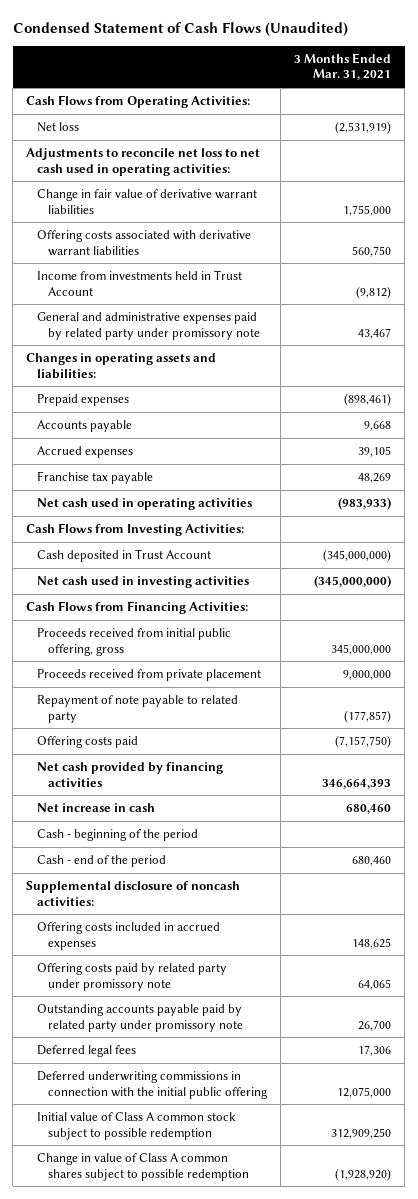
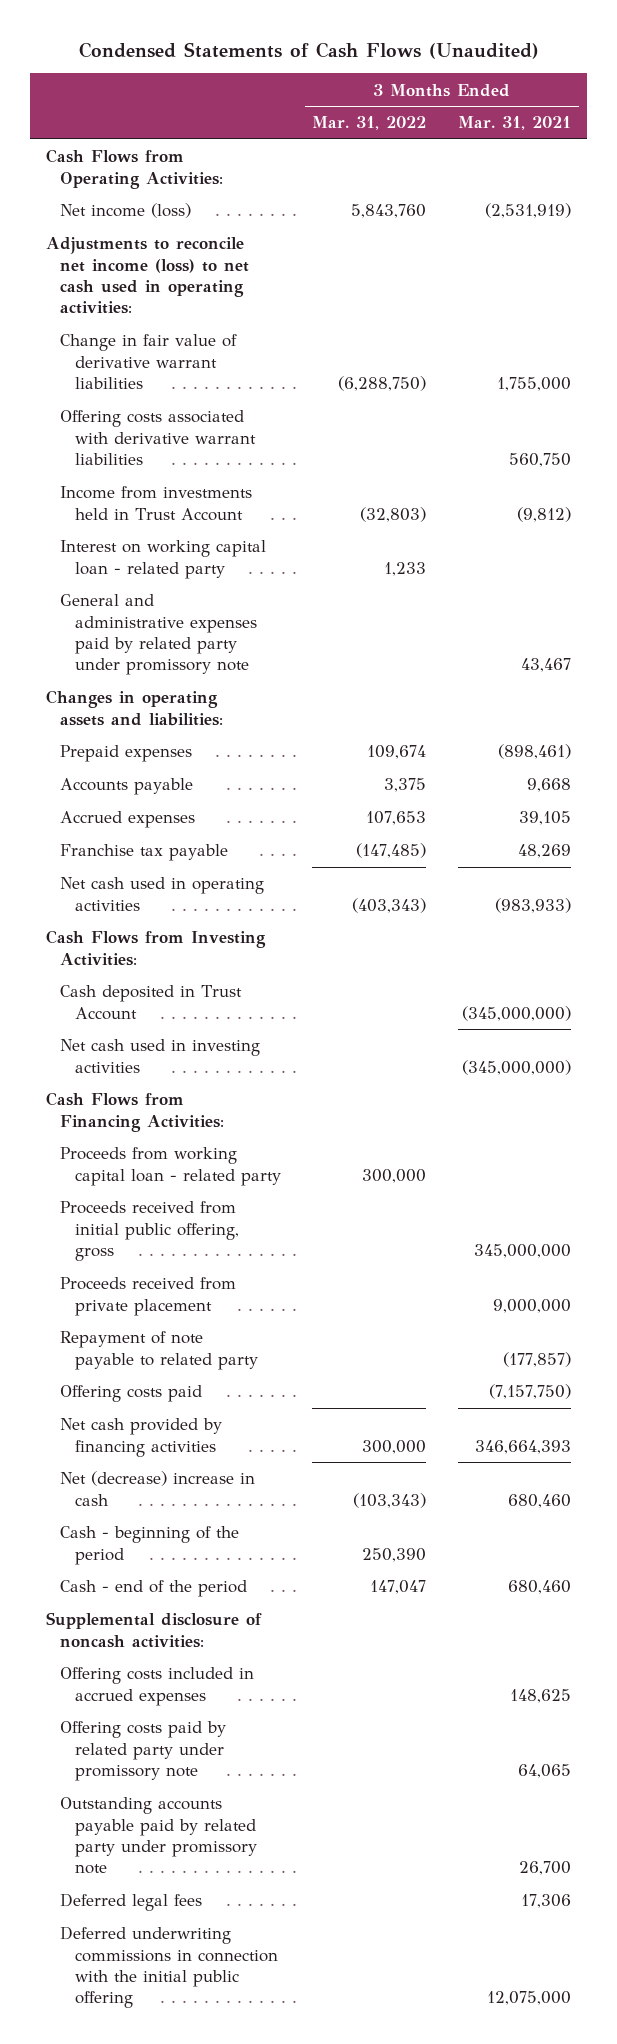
[12,21,348,37] Condensed Statement of Cash Flows (Unaudited) -> [78,41,539,59] Condensed Statements of Cash Flows (Unaudited)
none -> [312,116,427,131] Mar. 31, 2022
[37,122,80,133] Net loss -> [60,203,192,219] Net income (loss)
[26,148,261,176] Adjustments to reconcile net loss to net cash used in operating activities: -> [46,237,250,315] Adjustments to reconcile net income (loss) to net cash used in operating activities:
none -> [60,540,267,579] Interest on working capital loan - related party
none -> [60,1147,281,1186] Proceeds from working capital loan - related party
[37,803,156,813] Net increase in cash -> [60,1471,256,1506] Net (decrease) increase in cash
[37,1112,237,1140] Initial value of Class A common stock subject to possible redemption -> none
[37,1153,250,1181] Change in value of Class A common shares subject to possible redemption -> none

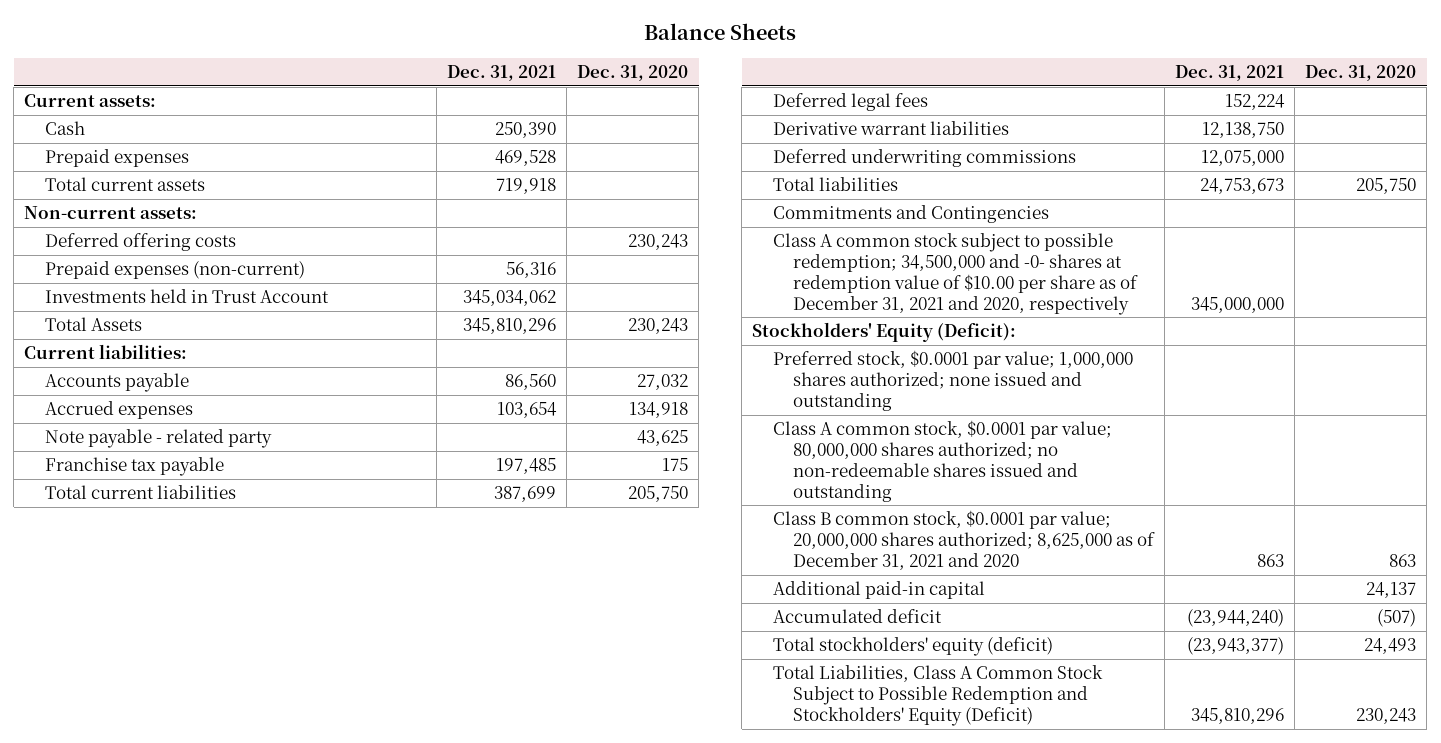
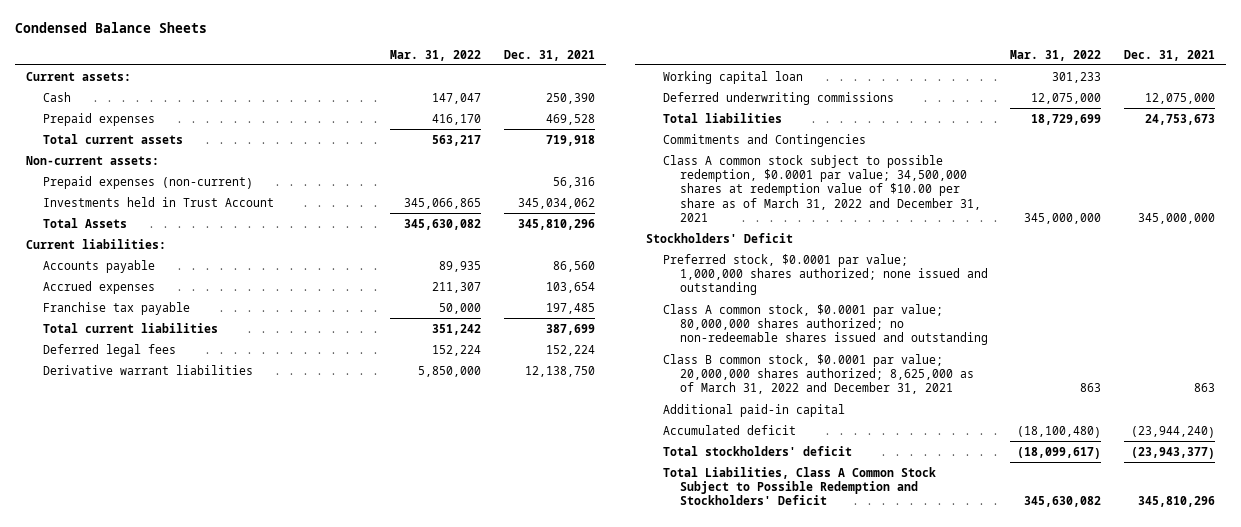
[644,23,797,41] Balance Sheets -> [15,21,208,33] Condensed Balance Sheets
[577,65,689,82] Dec. 31, 2020 -> none
none -> [390,49,482,61] Mar. 31, 2022
[44,233,236,252] Deferred offering costs -> none
[44,429,272,449] Note payable - related party -> none
none -> [662,70,803,84] Working capital loan
[772,233,1139,315] Class A common stock subject to possible redemption; 34,500,000 and -0- shares at redemption value of $10.00 per share as of December 31, 2021 and 2020, respectively -> [662,154,981,222] Class A common stock subject to possible redemption, $0.0001 par value; 34,500,000 shares at redemption value of $10.00 per share as of March 31, 2022 and December 31, 2021
[752,322,1017,343] Stockholders' Equity (Deficit): -> [646,232,794,243] Stockholders' Deficit
[772,350,1133,411] Preferred stock, $0.0001 par value; 1,000,000 shares authorized; none issued and outstanding -> [662,253,988,296] Preferred stock, $0.0001 par value; 1,000,000 shares authorized; none issued and outstanding
[772,510,1156,570] Class B common stock, $0.0001 par value; 20,000,000 shares authorized; 8,625,000 as of December 31, 2021 and 2020 -> [662,353,974,395] Class B common stock, $0.0001 par value; 20,000,000 shares authorized; 8,625,000 as of March 31, 2022 and December 31, 2021
[772,637,1053,657] Total stockholders' equity (deficit) -> [662,445,852,456] Total stockholders' deficit
[772,665,1103,726] Total Liabilities, Class A Common Stock Subject to Possible Redemption and Stockholders' Equity (Deficit) -> [662,466,936,506] Total Liabilities, Class A Common Stock Subject to Possible Redemption and Stockholders' Deficit

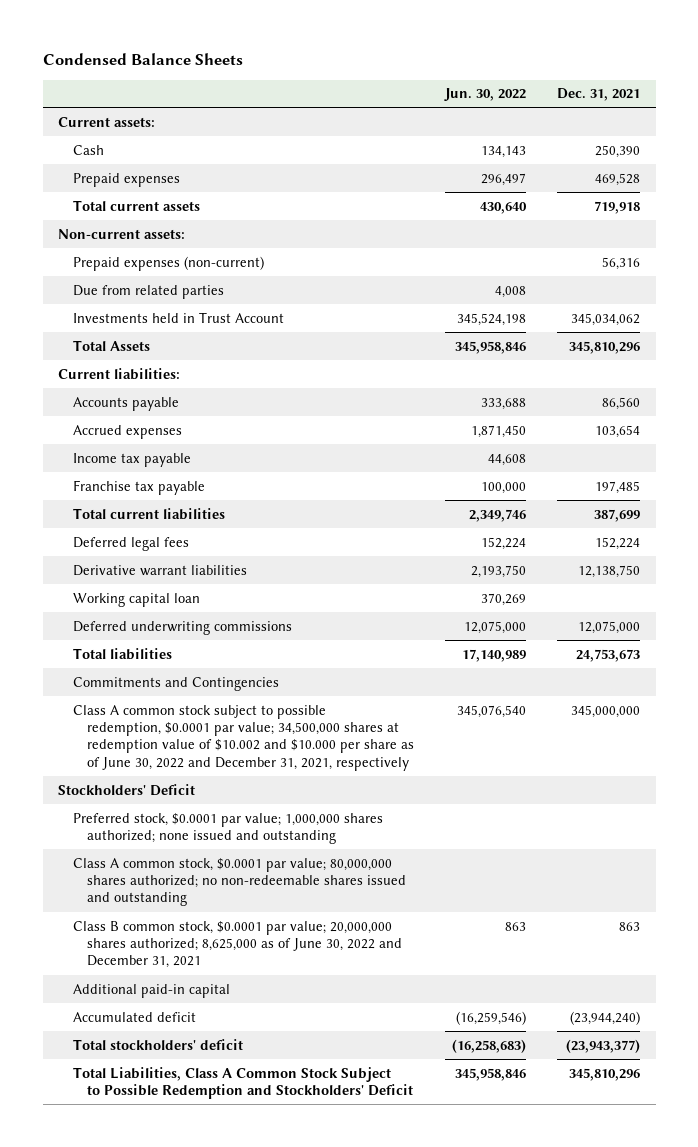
[390,49,482,61] Mar. 31, 2022 -> none
none -> [444,88,527,102] Jun. 30, 2022
none -> [72,284,224,299] Due from related parties
none -> [72,452,191,467] Income tax payable
[662,154,981,222] Class A common stock subject to possible redemption, $0.0001 par value; 34,500,000 shares at redemption value of $10.00 per share as of March 31, 2022 and December 31, 2021 -> [72,704,415,771] Class A common stock subject to possible redemption, $0.0001 par value; 34,500,000 shares at redemption value of $10.002 and $10.000 per share as of June 30, 2022 and December 31, 2021, respectively
[662,353,974,395] Class B common stock, $0.0001 par value; 20,000,000 shares authorized; 8,625,000 as of March 31, 2022 and December 31, 2021 -> [72,920,403,969] Class B common stock, $0.0001 par value; 20,000,000 shares authorized; 8,625,000 as of June 30, 2022 and December 31, 2021

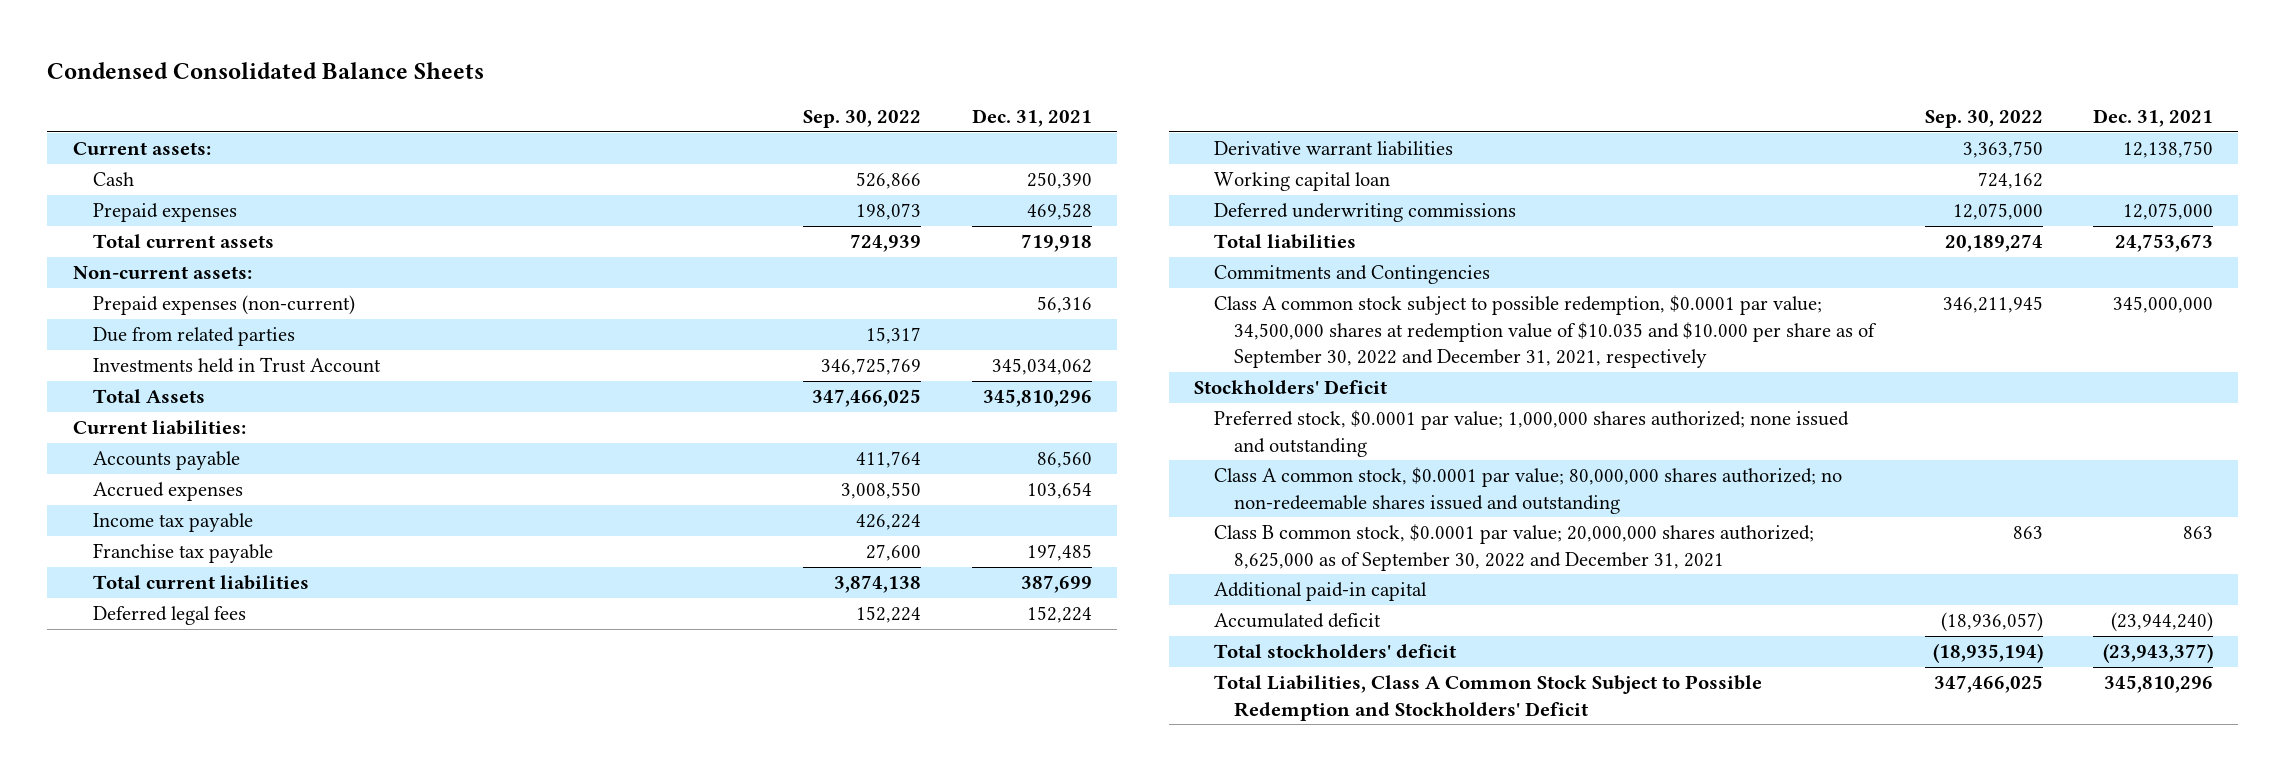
[42,53,243,66] Condensed Balance Sheets -> [47,62,485,80] Condensed Consolidated Balance Sheets
[444,88,527,102] Jun. 30, 2022 -> none
none -> [803,109,922,128] Sep. 30, 2022
[72,704,415,771] Class A common stock subject to possible redemption, $0.0001 par value; 34,500,000 shares at redemption value of $10.002 and $10.000 per share as of June 30, 2022 and December 31, 2021, respectively -> [1214,295,1878,368] Class A common stock subject to possible redemption, $0.0001 par value; 34,500,000 shares at redemption value of $10.035 and $10.000 per share as of September 30, 2022 and December 31, 2021, respectively
[72,920,403,969] Class B common stock, $0.0001 par value; 20,000,000 shares authorized; 8,625,000 as of June 30, 2022 and December 31, 2021 -> [1214,524,1815,571] Class B common stock, $0.0001 par value; 20,000,000 shares authorized; 8,625,000 as of September 30, 2022 and December 31, 2021

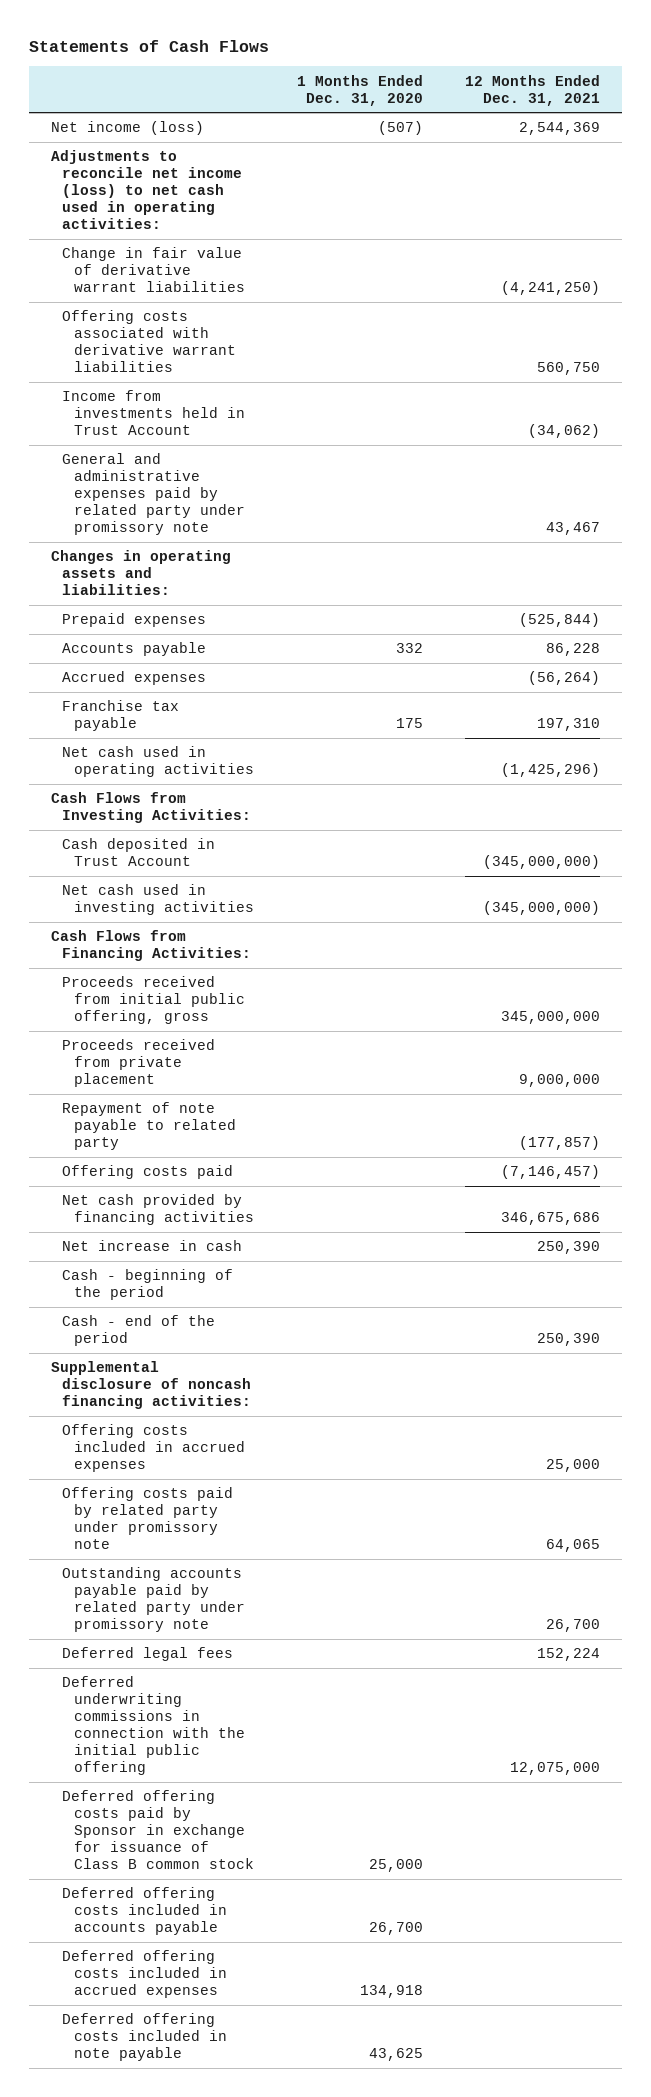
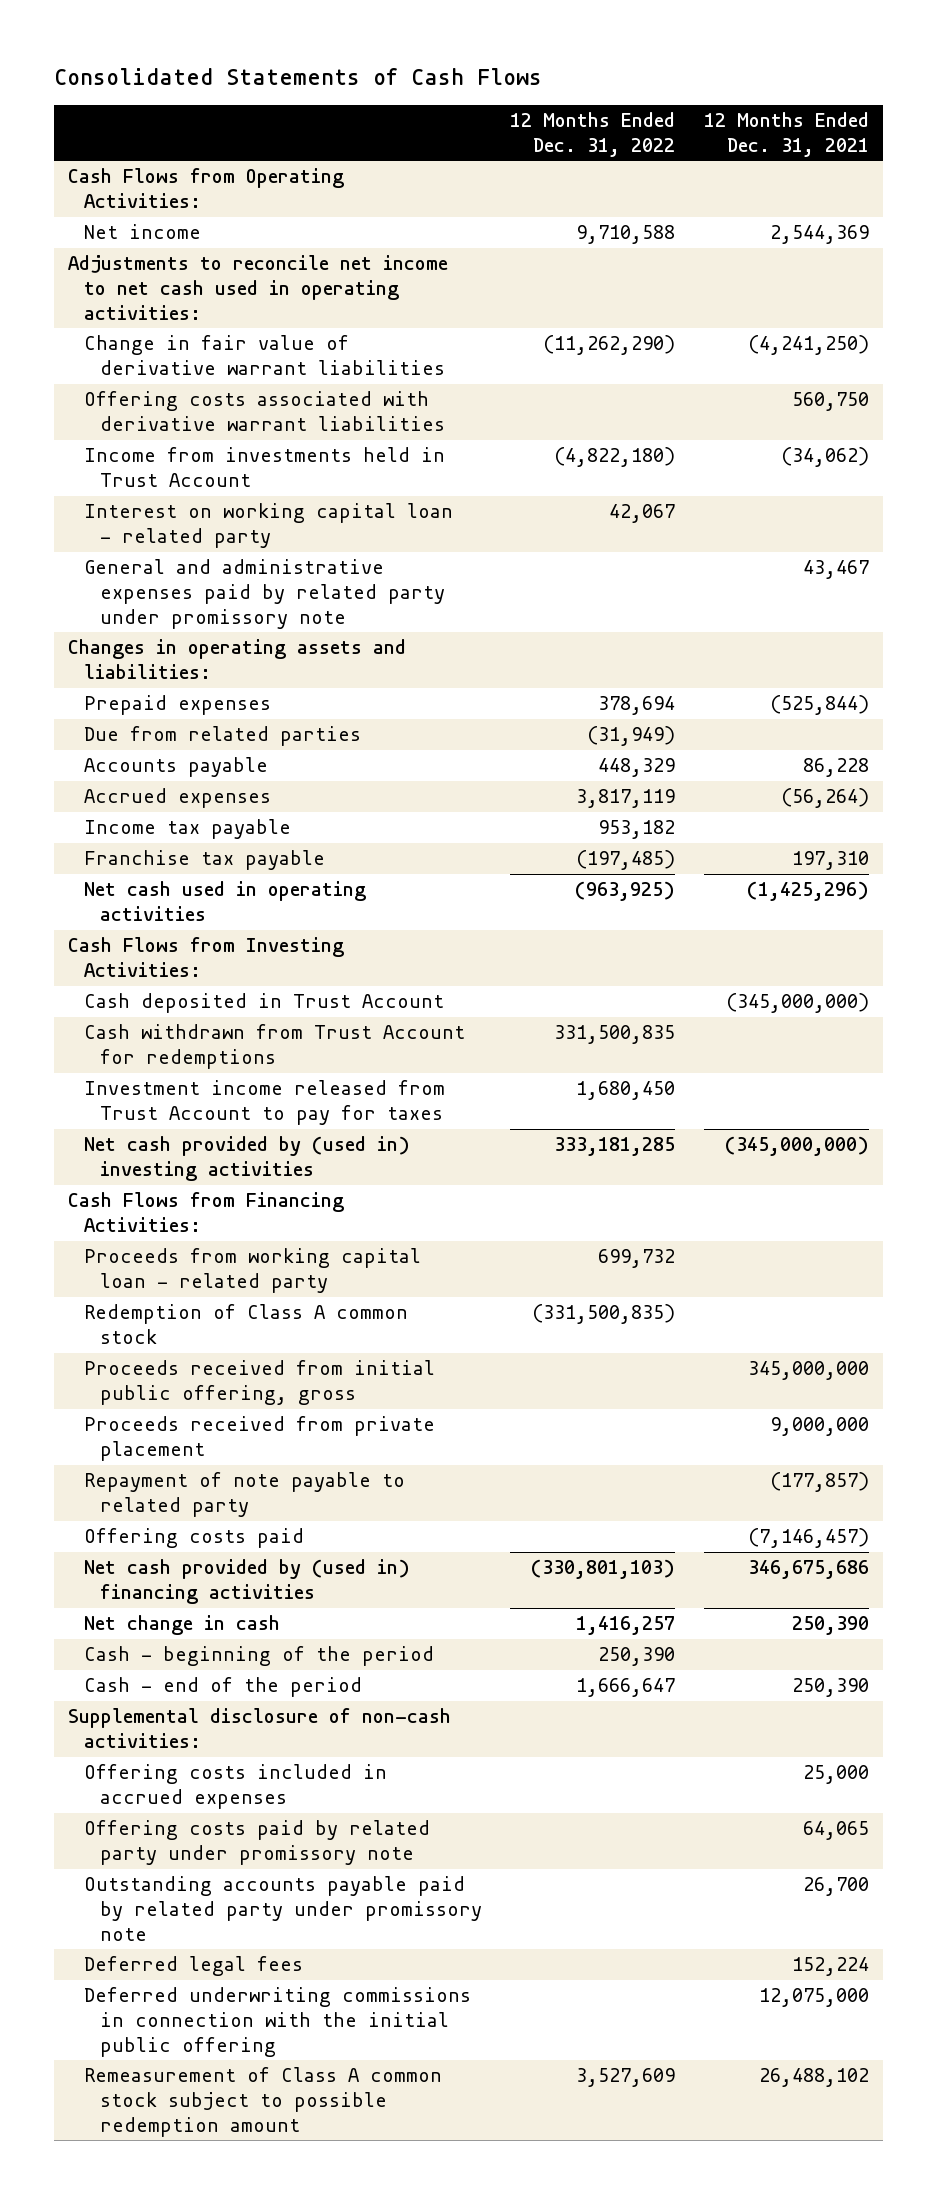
[29,39,270,52] Statements of Cash Flows -> [53,67,542,85] Consolidated Statements of Cash Flows
[296,74,423,106] 1 Months Ended Dec. 31, 2020 -> none
none -> [510,111,676,157] 12 Months Ended Dec. 31, 2022
none -> [68,168,345,208] Cash Flows from Operating Activities:
[50,121,204,136] Net income (loss) -> [83,224,201,240] Net income
[50,150,243,230] Adjustments to reconcile net income (loss) to net cash used in operating activities: -> [68,255,449,320] Adjustments to reconcile net income to net cash used in operating activities:
none -> [83,503,453,548] Interest on working capital loan - related party
none -> [83,726,361,747] Due from related parties
none -> [83,819,291,840] Income tax payable
none -> [83,1024,465,1069] Cash withdrawn from Trust Account for redemptions
none -> [83,1080,445,1125] Investment income released from Trust Account to pay for taxes
[62,884,254,916] Net cash used in investing activities -> [83,1136,410,1181] Net cash provided by (used in) investing activities
none -> [83,1248,421,1293] Proceeds from working capital loan - related party
none -> [83,1304,408,1344] Redemption of Class A common stock
[62,1194,254,1226] Net cash provided by financing activities -> [83,1559,410,1604] Net cash provided by (used in) financing activities
[62,1240,243,1252] Net increase in cash -> [83,1615,280,1636] Net change in cash
[50,1361,252,1410] Supplemental disclosure of noncash financing activities: -> [68,1708,452,1748] Supplemental disclosure of non-cash activities:
[62,1790,254,1870] Deferred offering costs paid by Sponsor in exchange for issuance of Class B common stock -> none
[62,1887,227,1936] Deferred offering costs included in accounts payable -> none
[62,1950,227,1999] Deferred offering costs included in accrued expenses -> none
[62,2013,227,2062] Deferred offering costs included in note payable -> none
none -> [83,2067,442,2137] Remeasurement of Class A common stock subject to possible redemption amount

